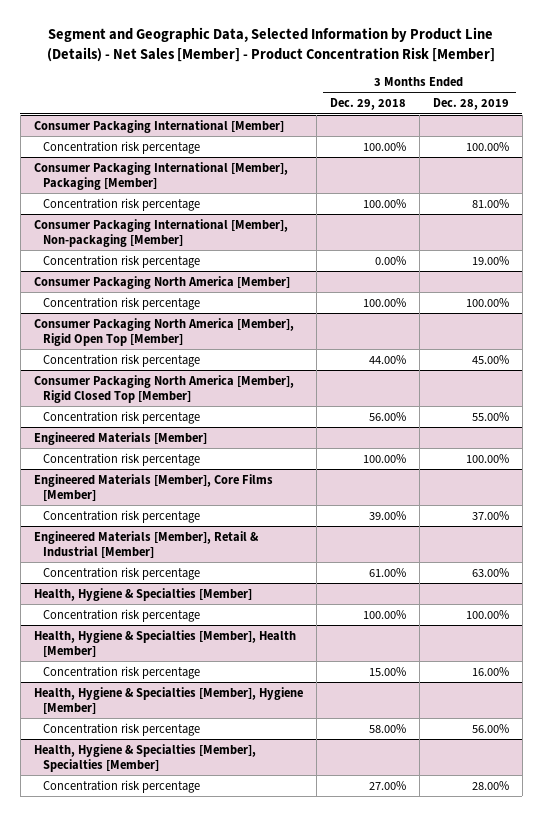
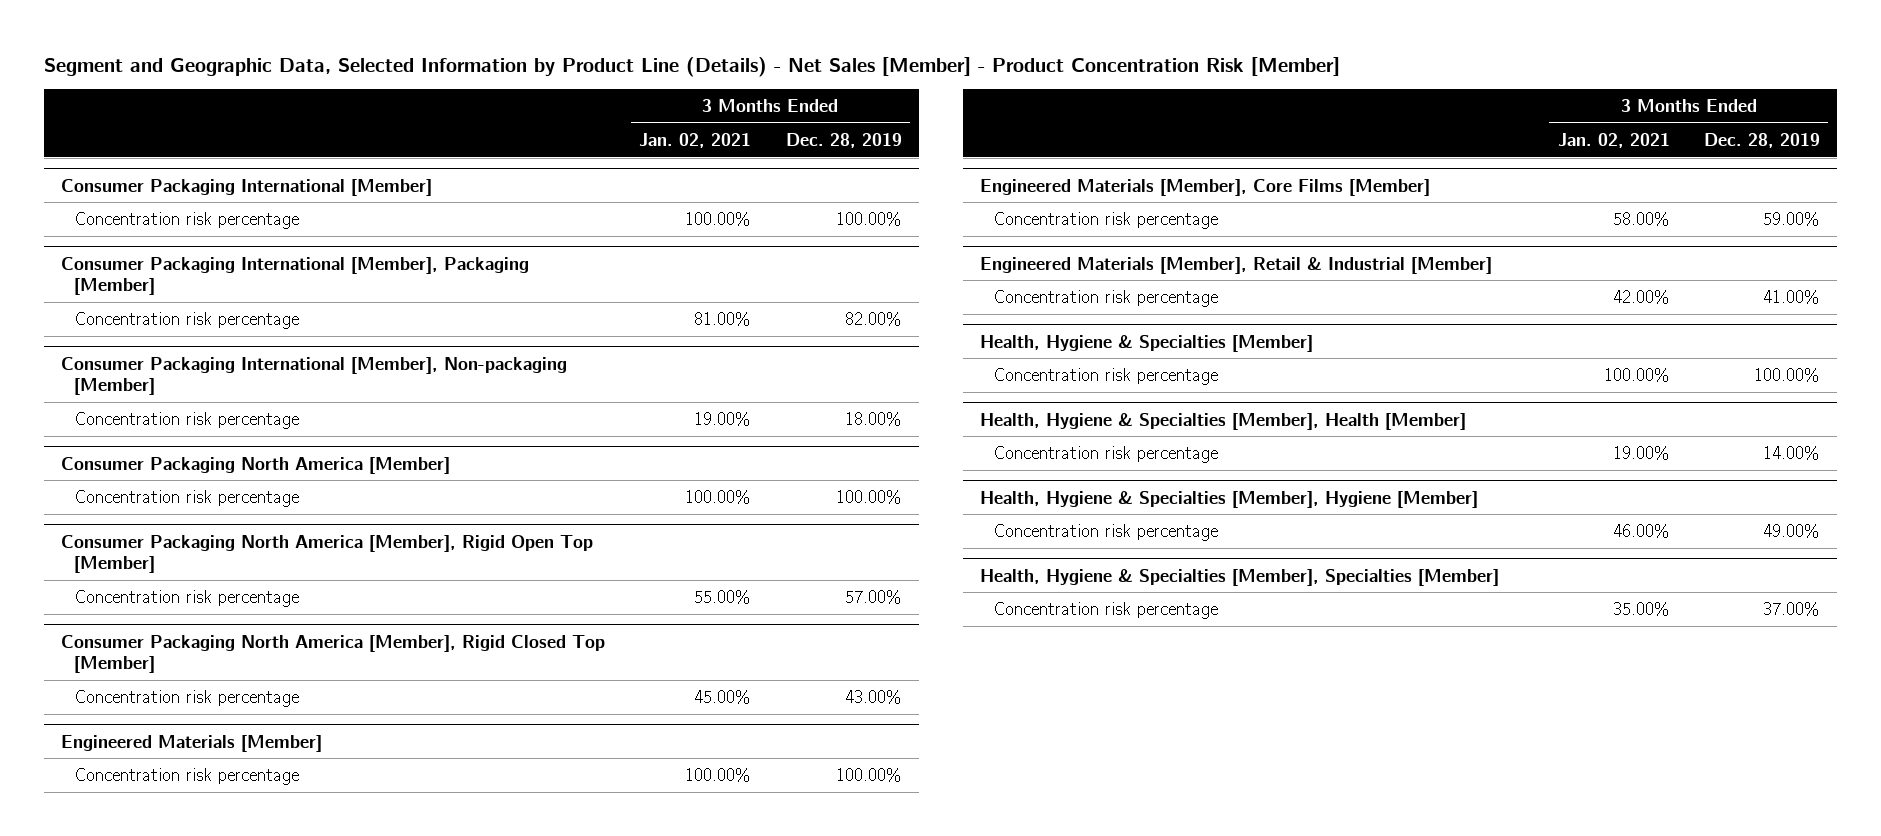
[329,98,406,111] Dec. 29, 2018 -> none
none -> [639,132,752,148] Jan. 02, 2021
[471,198,509,208] 81.00% -> [844,311,902,326] 82.00%
[471,255,509,265] 19.00% -> [844,411,902,426] 18.00%
[471,354,509,364] 45.00% -> [844,589,902,604] 57.00%
[471,411,509,421] 55.00% -> [844,689,902,704] 43.00%
[471,510,509,520] 37.00% -> [1762,211,1820,226] 59.00%
[471,567,509,577] 63.00% -> [1762,289,1820,304] 41.00%
[471,666,509,676] 16.00% -> [1762,445,1820,460] 14.00%
[471,723,509,733] 56.00% -> [1762,523,1820,538] 49.00%
[471,780,509,790] 28.00% -> [1762,601,1820,616] 37.00%

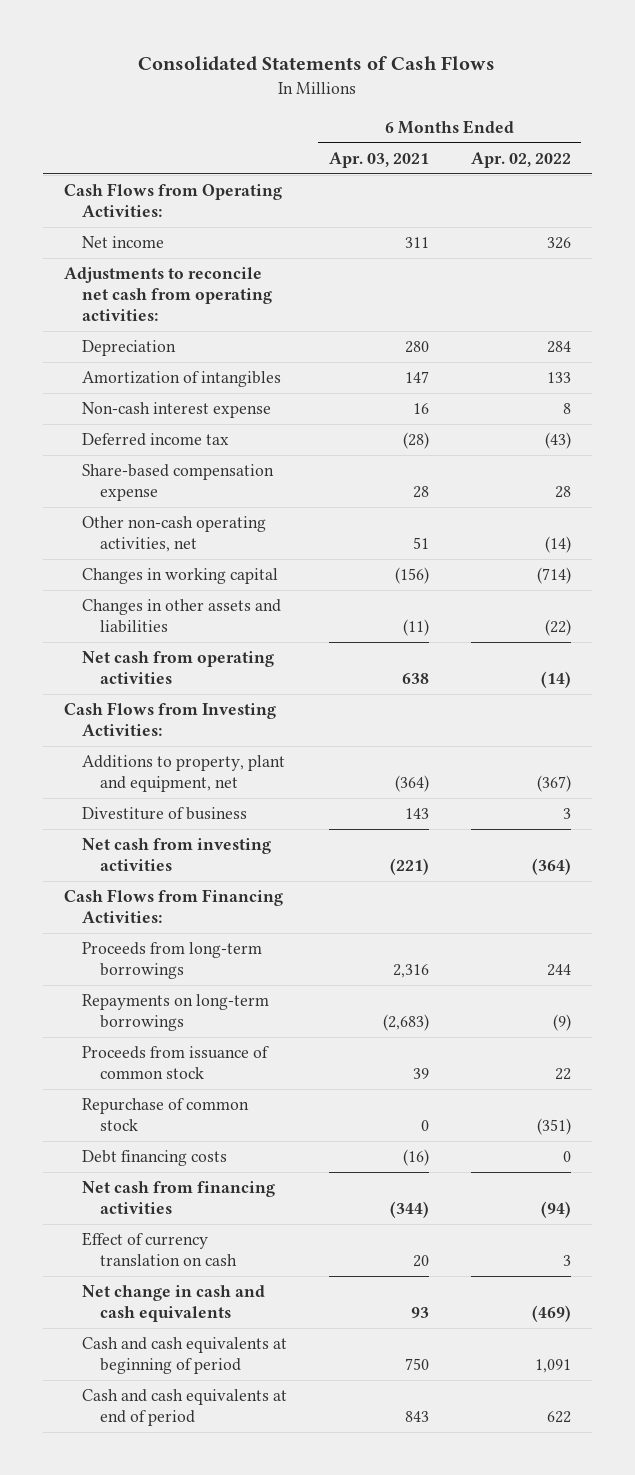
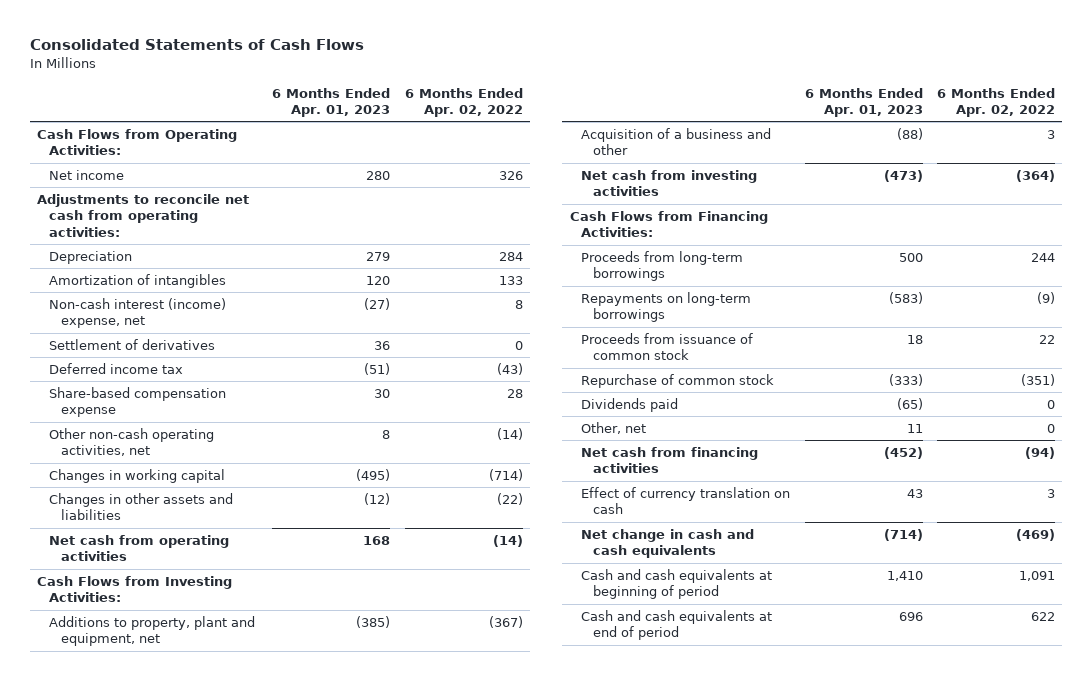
[328,151,429,168] Apr. 03, 2021 -> none
none -> [272,87,391,118] 6 Months Ended Apr. 01, 2023
[82,402,272,419] Non-cash interest expense -> [48,297,226,329] Non-cash interest (income) expense, net
none -> [48,338,215,350] Settlement of derivatives
[82,807,248,821] Divestiture of business -> none
none -> [581,127,772,156] Acquisition of a business and other
[82,1150,228,1167] Debt financing costs -> none
none -> [581,397,679,412] Dividends paid
none -> [581,421,647,434] Other, net

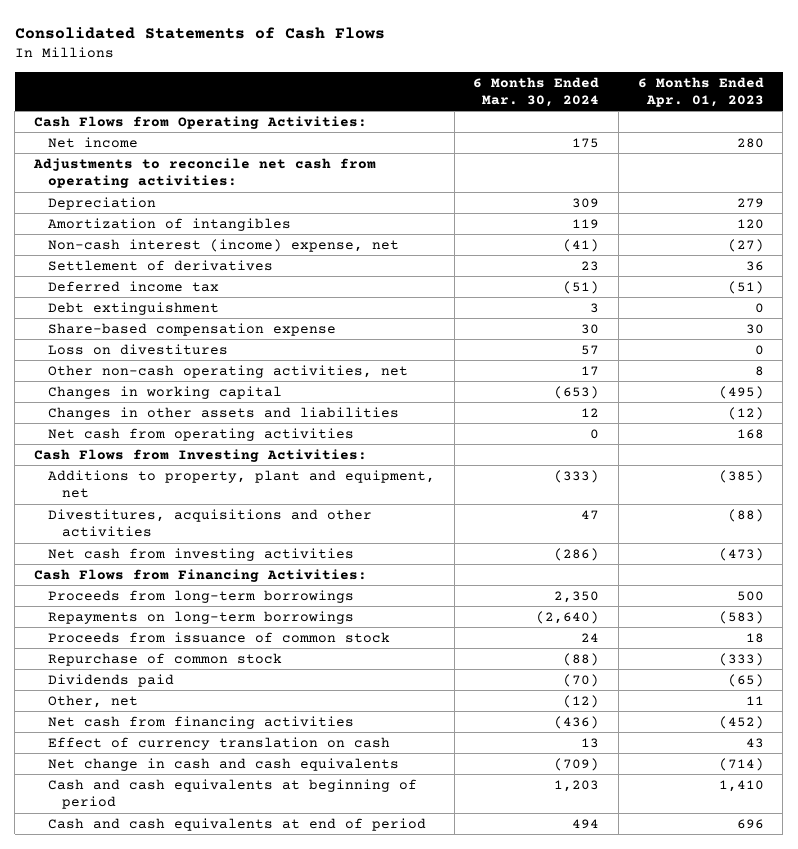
[404,87,523,118] 6 Months Ended Apr. 02, 2022 -> none
none -> [473,76,600,108] 6 Months Ended Mar. 30, 2024
none -> [48,301,220,315] Debt extinguishment
none -> [48,343,229,355] Loss on divestitures
[581,127,772,156] Acquisition of a business and other -> none
none -> [48,508,373,538] Divestitures, acquisitions and other activities

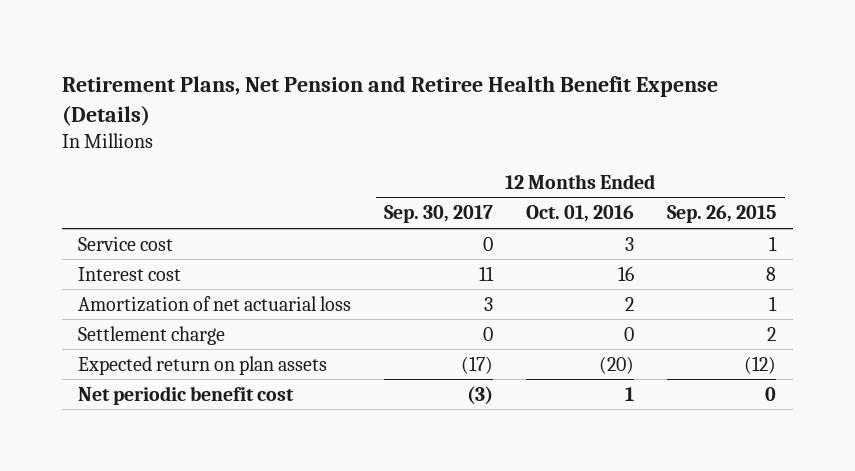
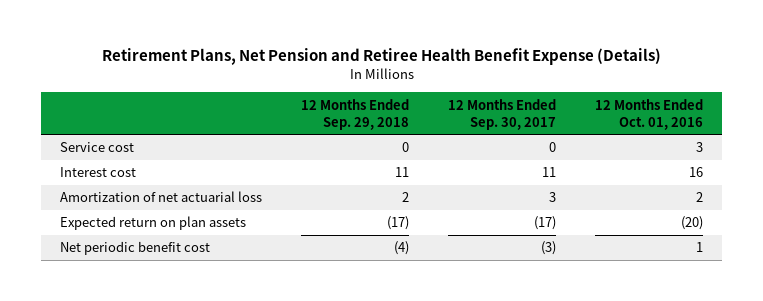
[667,205,777,224] Sep. 26, 2015 -> none
none -> [301,98,410,130] 12 Months Ended Sep. 29, 2018
[78,325,226,345] Settlement charge -> none

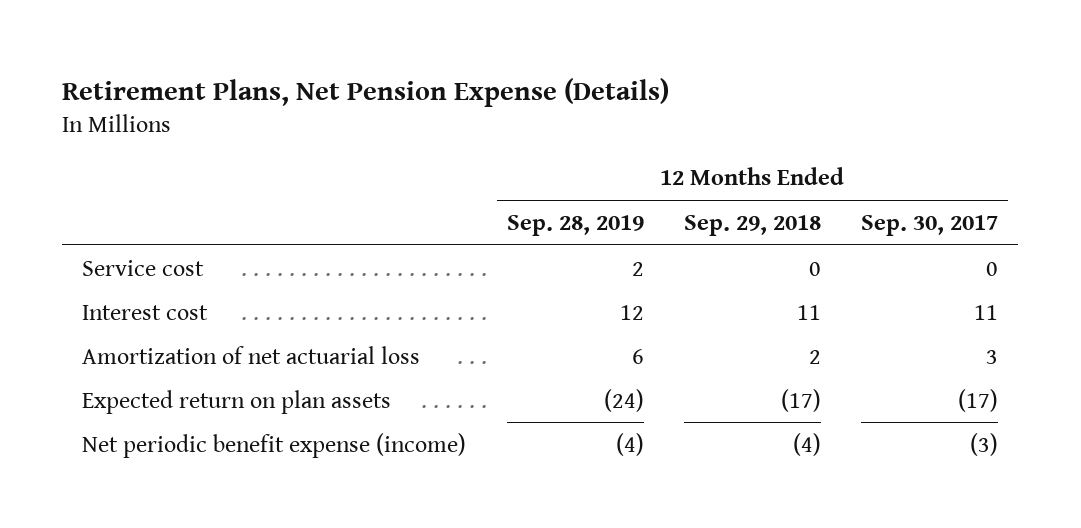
[101,48,661,66] Retirement Plans, Net Pension and Retiree Health Benefit Expense (Details) -> [62,77,670,107] Retirement Plans, Net Pension Expense (Details)
[594,98,703,130] 12 Months Ended Oct. 01, 2016 -> none
none -> [506,214,644,236] Sep. 28, 2019
[60,241,211,256] Net periodic benefit cost -> [82,432,467,458] Net periodic benefit expense (income)

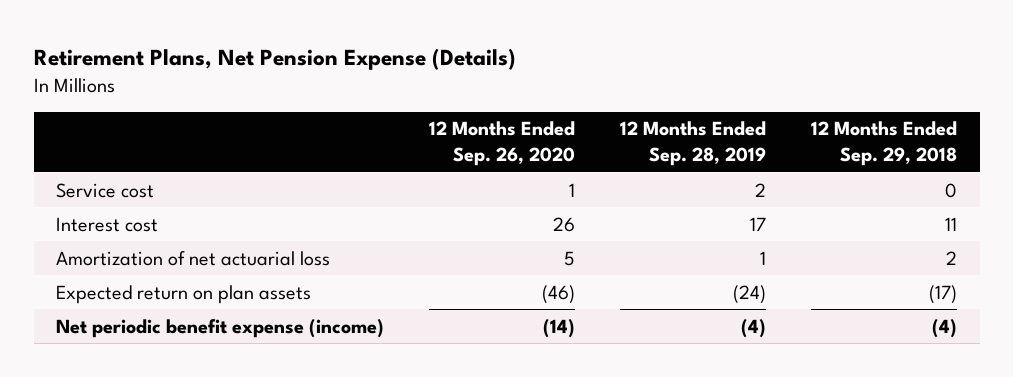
[861,214,999,236] Sep. 30, 2017 -> none
none -> [429,121,576,167] 12 Months Ended Sep. 26, 2020
[619,304,644,320] 12 -> [750,216,767,231] 17
[631,348,644,364] 6 -> [760,250,767,265] 1

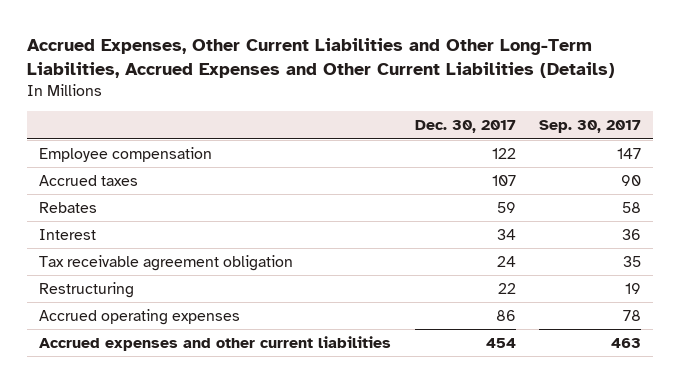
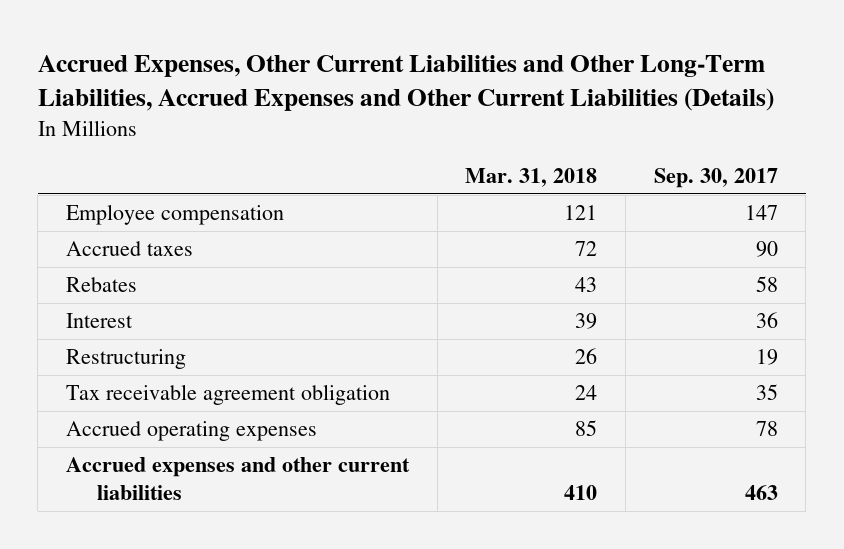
[414,120,516,134] Dec. 30, 2017 -> none
none -> [465,168,598,188] Mar. 31, 2018
[39,254,294,271] Tax receivable agreement obligation -> [65,384,390,406] Tax receivable agreement obligation

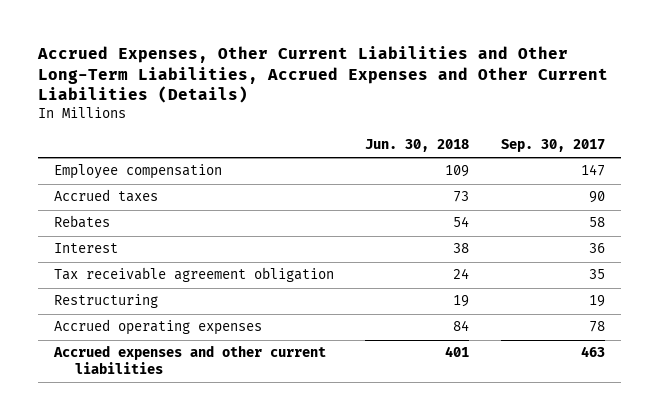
[465,168,598,188] Mar. 31, 2018 -> none
none -> [365,139,470,153] Jun. 30, 2018
[65,349,186,370] Restructuring -> [54,294,159,309] Restructuring

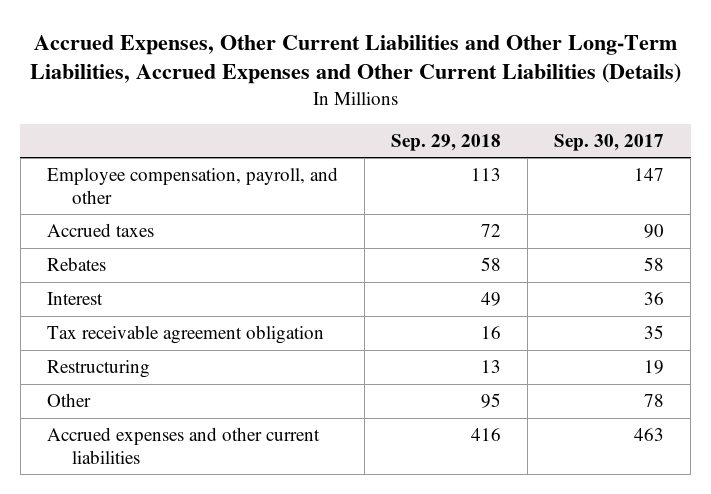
[365,139,470,153] Jun. 30, 2018 -> none
none -> [391,133,502,151] Sep. 29, 2018
[54,164,223,180] Employee compensation -> [46,167,338,204] Employee compensation, payroll, and other
[54,319,263,336] Accrued operating expenses -> [46,393,91,408] Other

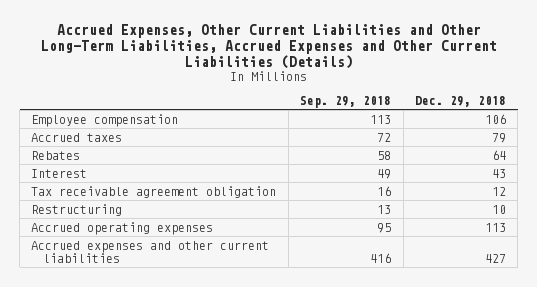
[554,133,665,151] Sep. 30, 2017 -> none
none -> [414,95,506,107] Dec. 29, 2018
[46,167,338,204] Employee compensation, payroll, and other -> [31,113,179,127] Employee compensation
[46,393,91,408] Other -> [31,221,214,235] Accrued operating expenses

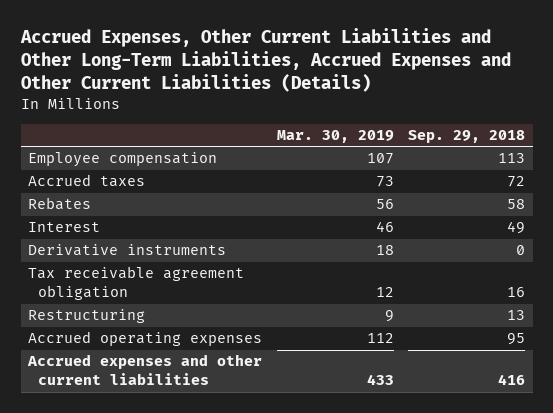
[414,95,506,107] Dec. 29, 2018 -> none
none -> [276,130,394,144] Mar. 30, 2019
none -> [27,244,226,257] Derivative instruments

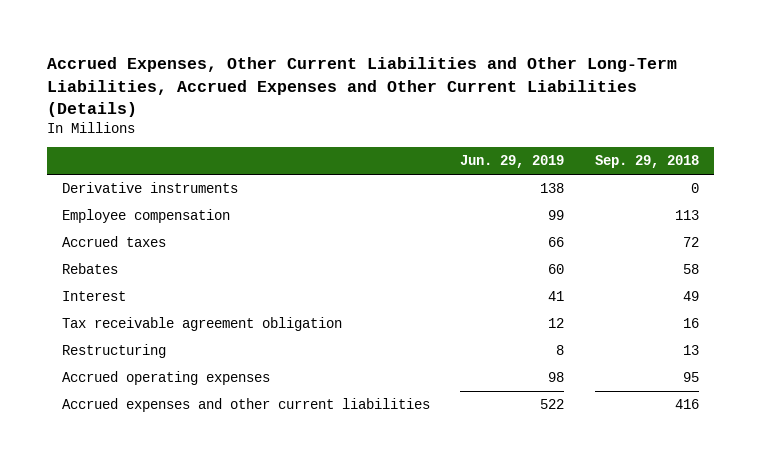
[276,130,394,144] Mar. 30, 2019 -> none
none -> [460,155,565,169] Jun. 29, 2019
[27,244,226,257] Derivative instruments -> [62,182,239,194] Derivative instruments

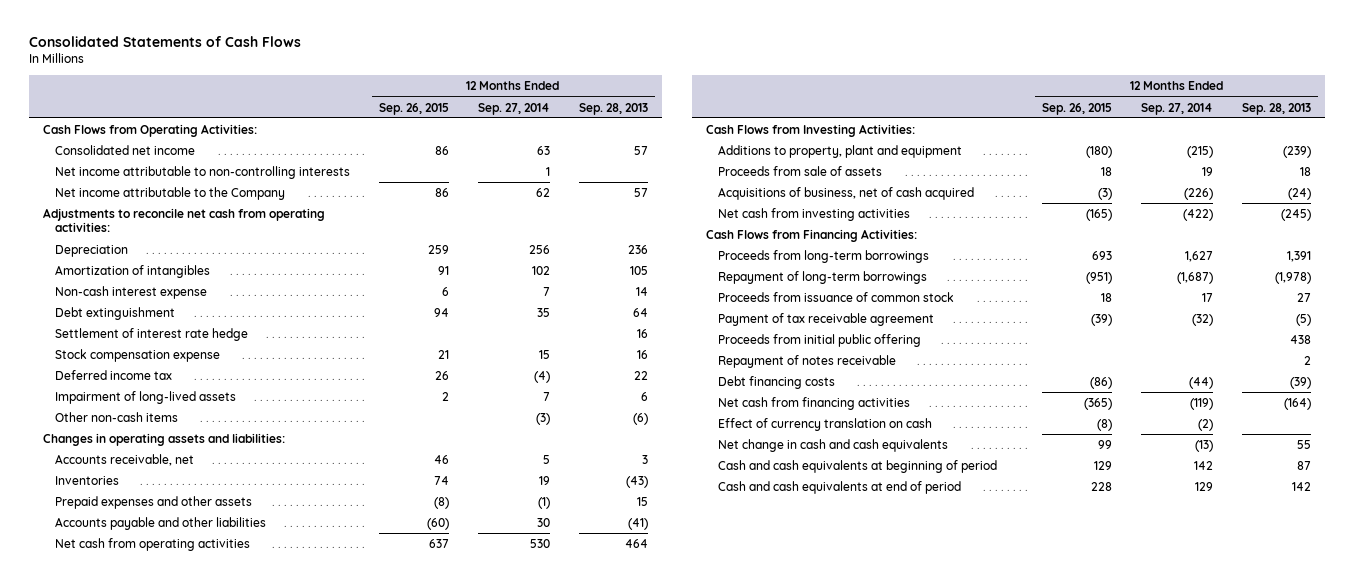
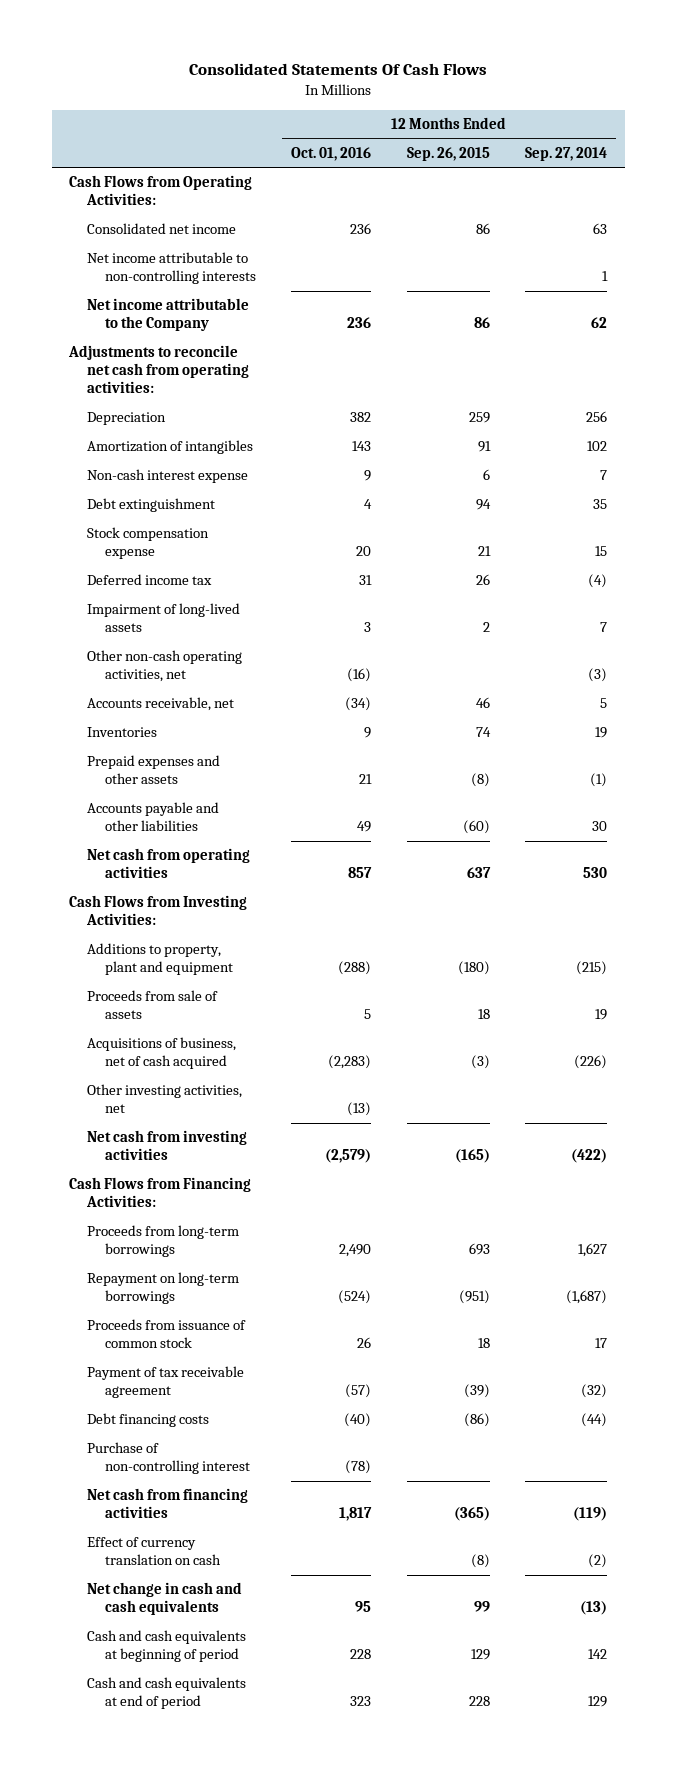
[28,36,301,48] Consolidated Statements of Cash Flows -> [189,62,488,75] Consolidated Statements Of Cash Flows
[578,102,648,115] Sep. 28, 2013 -> none
none -> [291,146,372,161] Oct. 01, 2016
[55,327,249,341] Settlement of interest rate hedge -> none
[43,432,286,446] Changes in operating assets and liabilities: -> none
[55,411,179,422] Other non-cash items -> [86,650,242,683] Other non-cash operating activities, net
none -> [86,1084,242,1114] Other investing activities, net
[718,270,928,284] Repayment of long-term borrowings -> [86,1272,239,1305] Repayment on long-term borrowings
[718,333,922,347] Proceeds from initial public offering -> none
[718,354,897,368] Repayment of notes receivable -> none
none -> [86,1442,250,1475] Purchase of non-controlling interest

